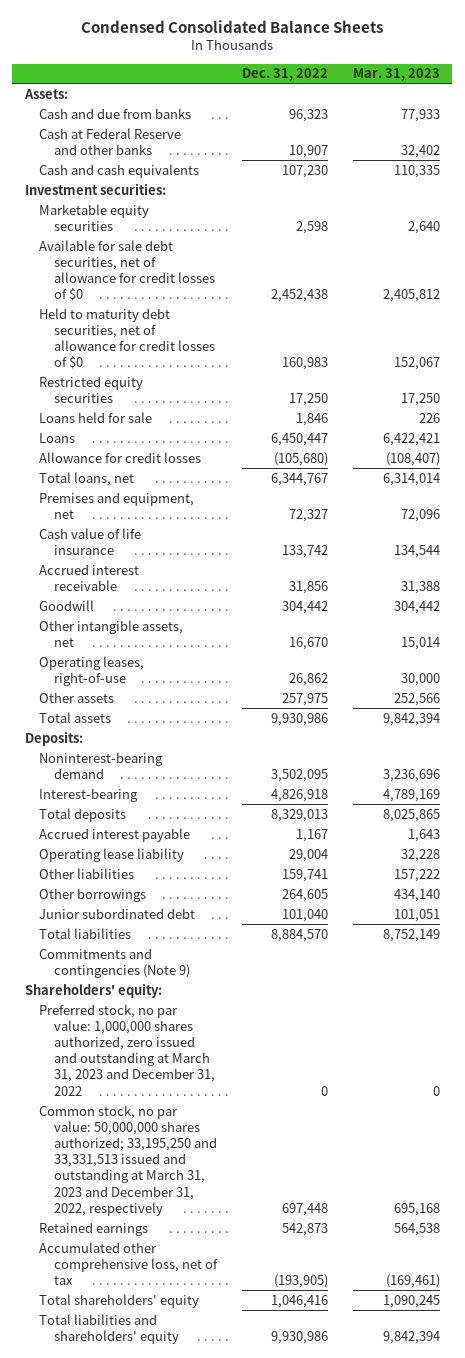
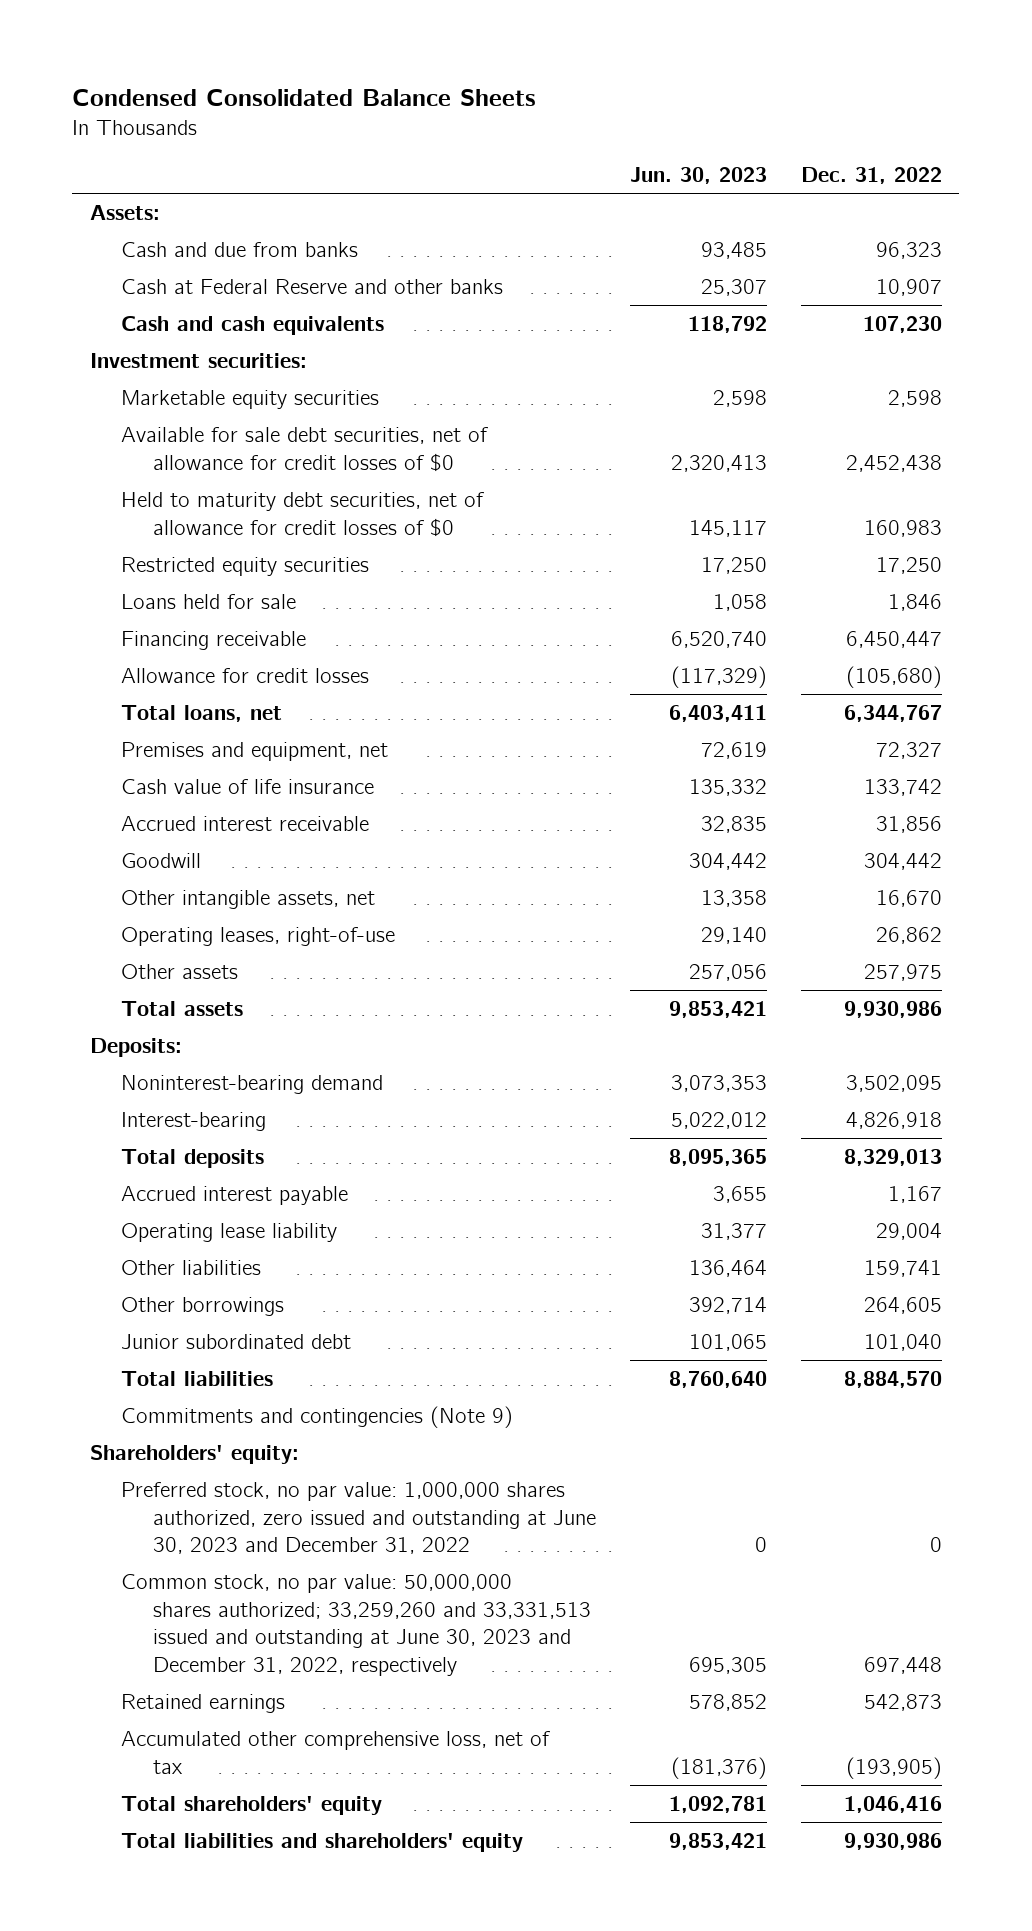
[352,68,440,82] Mar. 31, 2023 -> none
none -> [629,167,767,185] Jun. 30, 2023
[39,432,76,443] Loans -> [121,630,307,650] Financing receivable
[39,1003,215,1096] Preferred stock, no par value: 1,000,000 shares authorized, zero issued and outstanding at March 31, 2023 and December 31, 2022 -> [121,1481,596,1555] Preferred stock, no par value: 1,000,000 shares authorized, zero issued and outstanding at June 30, 2023 and December 31, 2022
[39,1104,217,1216] Common stock, no par value: 50,000,000 shares authorized; 33,195,250 and 33,331,513 issued and outstanding at March 31, 2023 and December 31, 2022, respectively -> [121,1573,591,1676] Common stock, no par value: 50,000,000 shares authorized; 33,259,260 and 33,331,513 issued and outstanding at June 30, 2023 and December 31, 2022, respectively

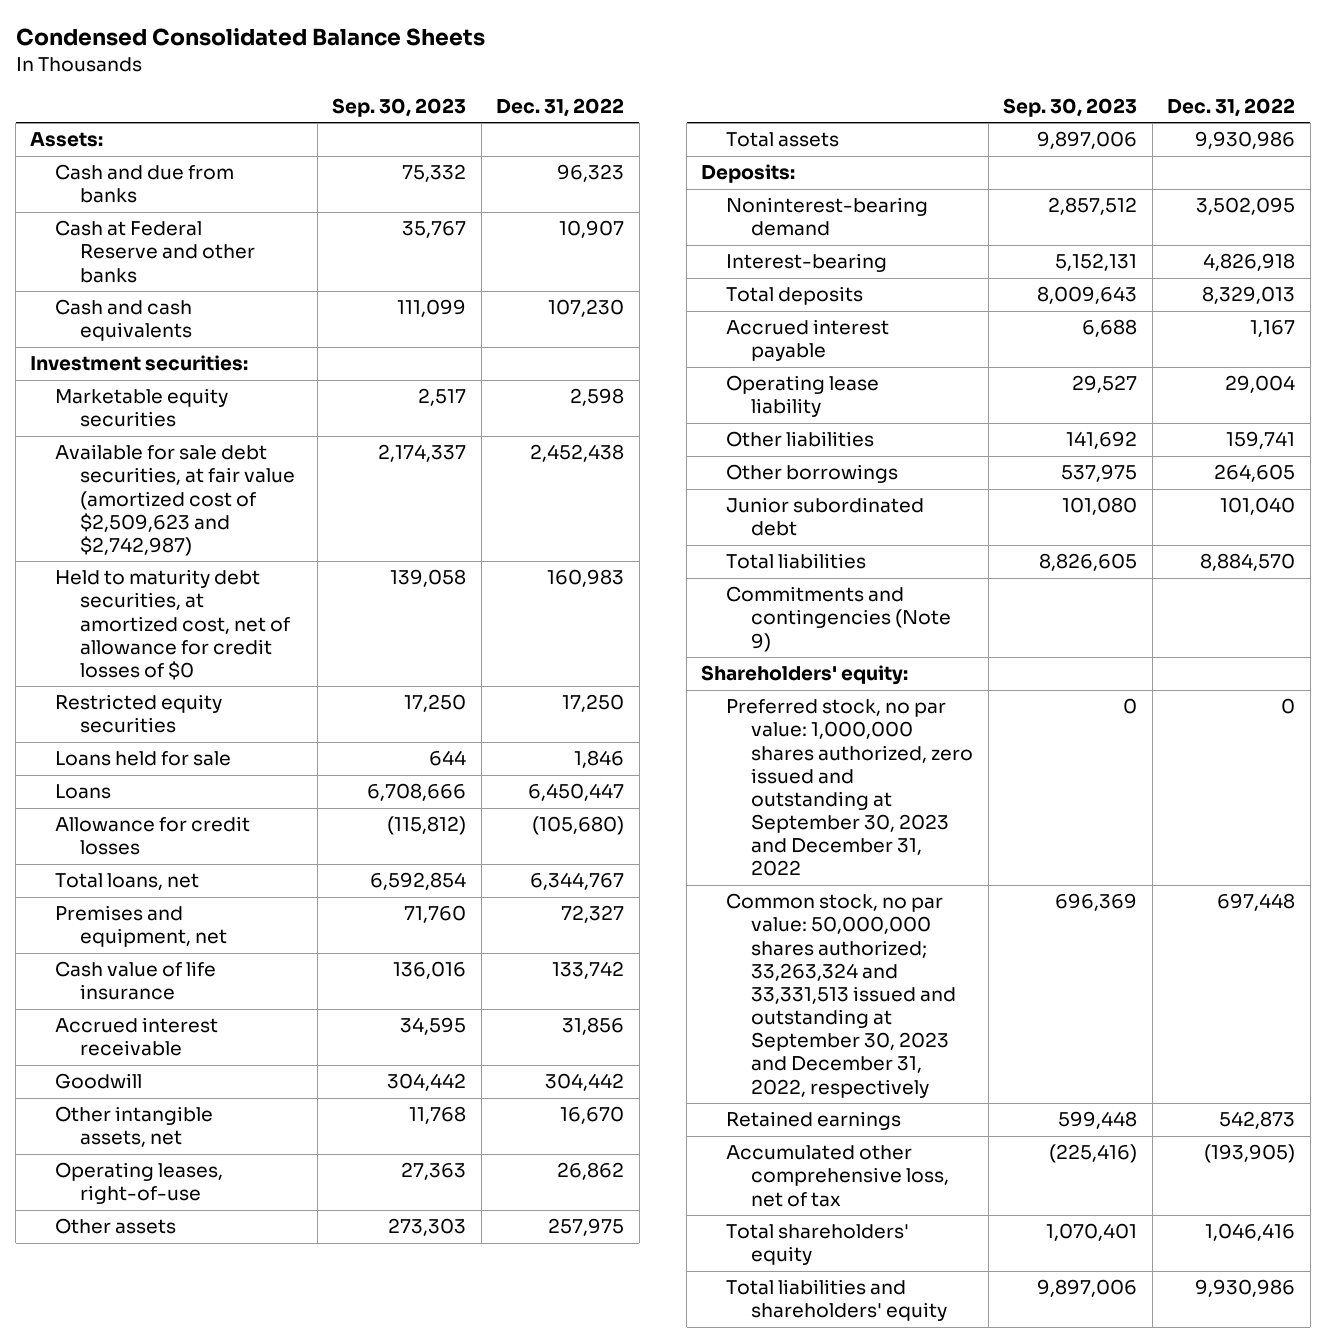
[629,167,767,185] Jun. 30, 2023 -> none
none -> [332,97,467,117] Sep. 30, 2023
[121,426,489,472] Available for sale debt securities, net of allowance for credit losses of $0 -> [55,444,296,556] Available for sale debt securities, at fair value (amortized cost of $2,509,623 and $2,742,987)
[121,491,485,537] Held to maturity debt securities, net of allowance for credit losses of $0 -> [55,569,291,680] Held to maturity debt securities, at amortized cost, net of allowance for credit losses of $0
[121,630,307,650] Financing receivable -> [55,784,112,800] Loans
[121,1481,596,1555] Preferred stock, no par value: 1,000,000 shares authorized, zero issued and outstanding at June 30, 2023 and December 31, 2022 -> [726,699,974,877] Preferred stock, no par value: 1,000,000 shares authorized, zero issued and outstanding at September 30, 2023 and December 31, 2022
[121,1573,591,1676] Common stock, no par value: 50,000,000 shares authorized; 33,259,260 and 33,331,513 issued and outstanding at June 30, 2023 and December 31, 2022, respectively -> [726,893,957,1098] Common stock, no par value: 50,000,000 shares authorized; 33,263,324 and 33,331,513 issued and outstanding at September 30, 2023 and December 31, 2022, respectively

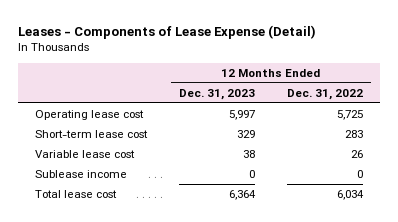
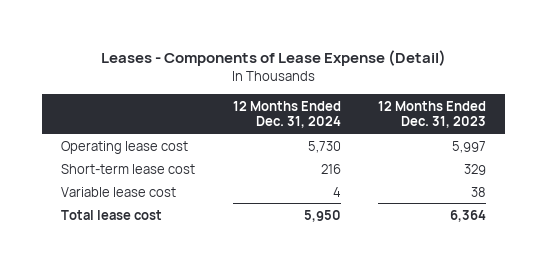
[287,88,364,100] Dec. 31, 2022 -> none
none -> [232,100,341,129] 12 Months Ended Dec. 31, 2024
[34,170,127,179] Sublease income -> none

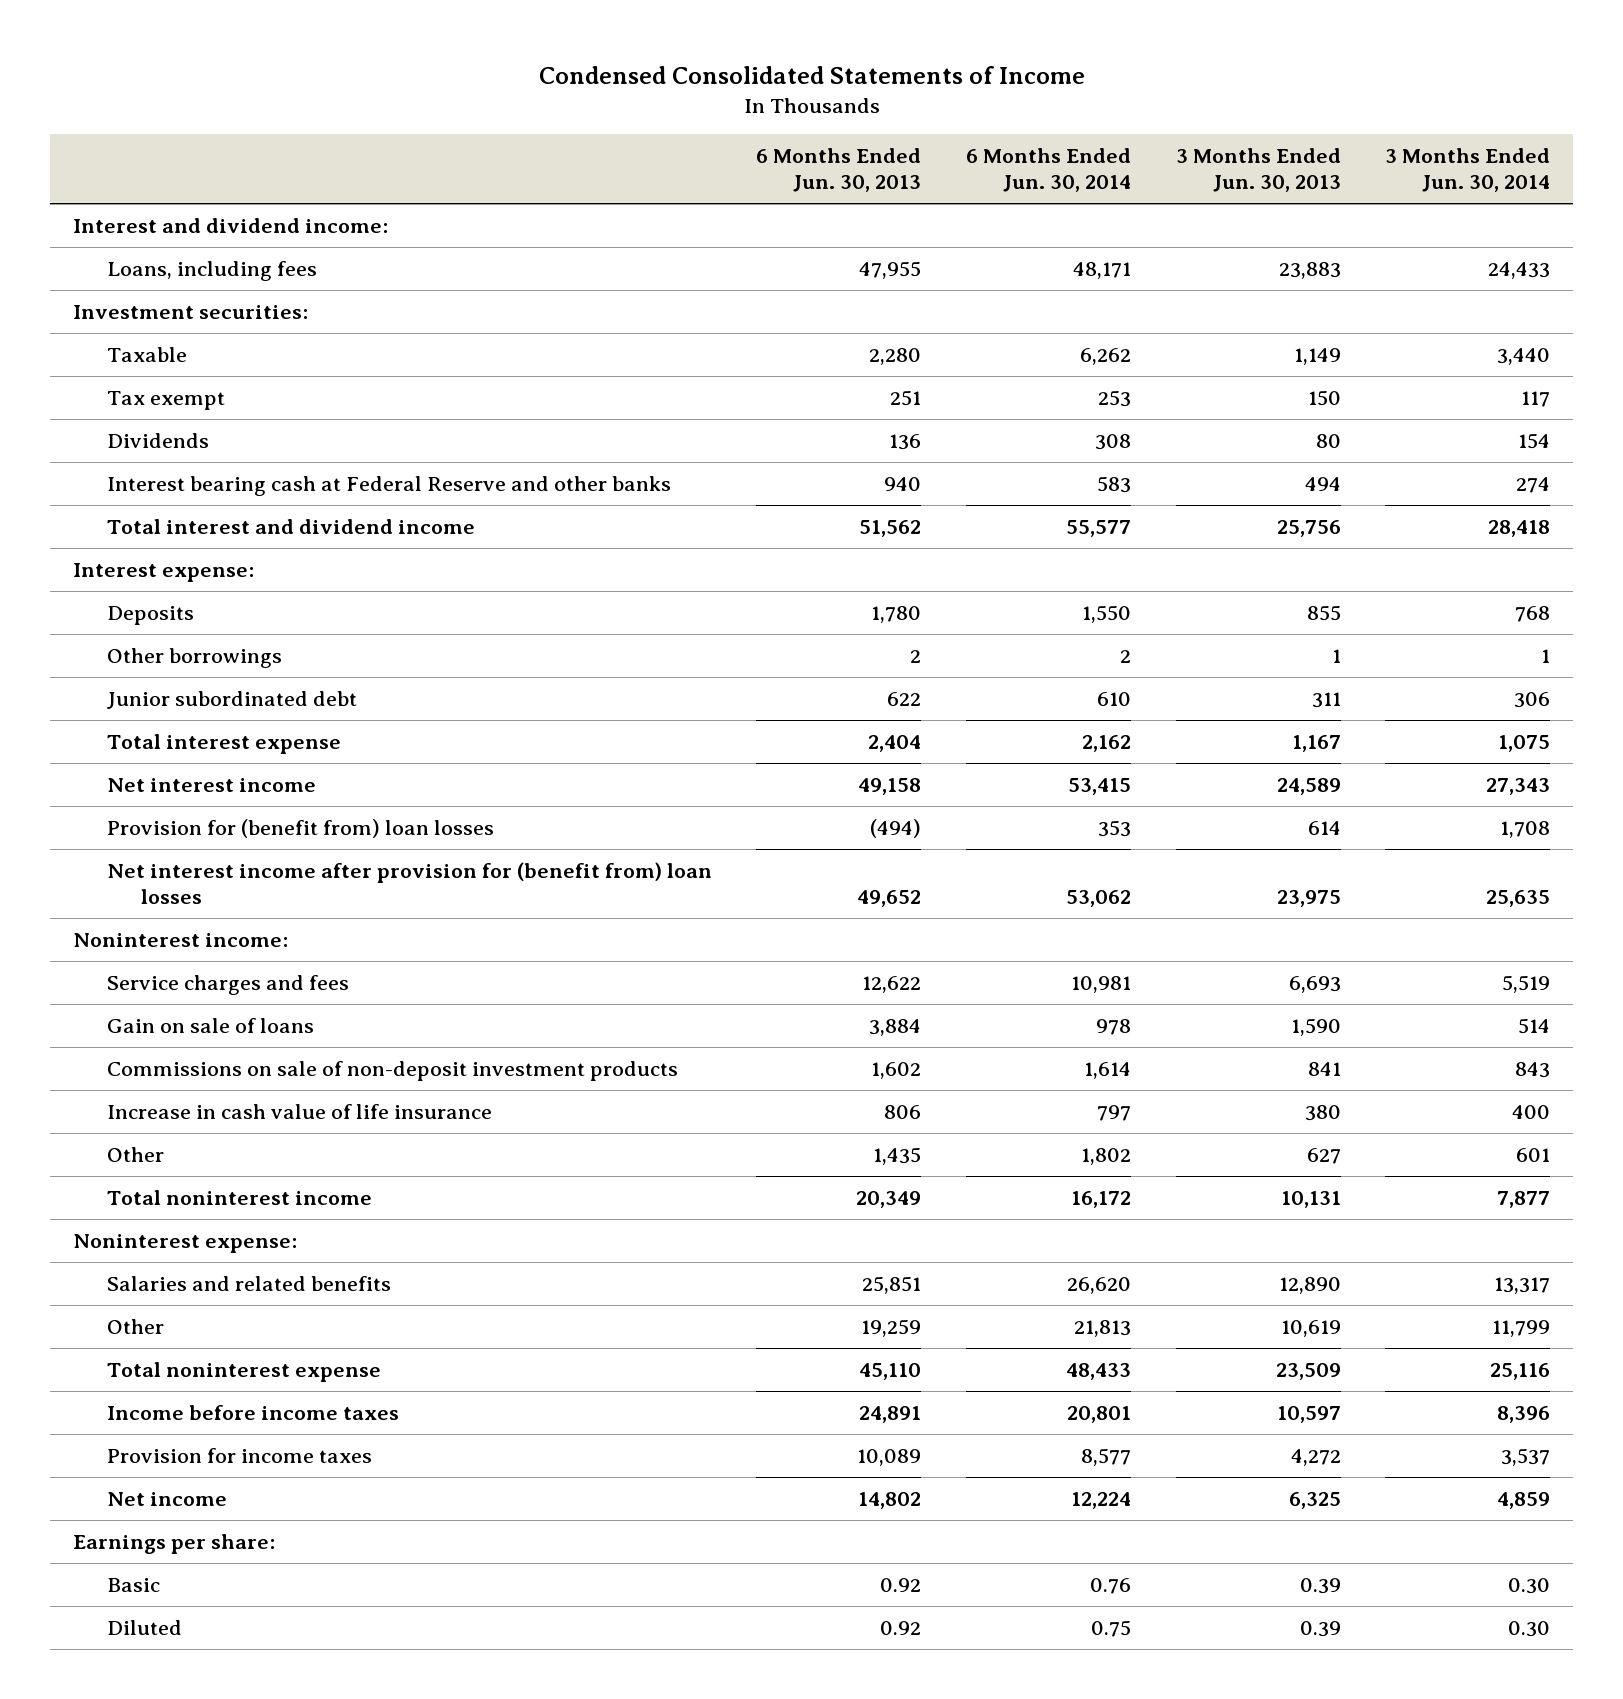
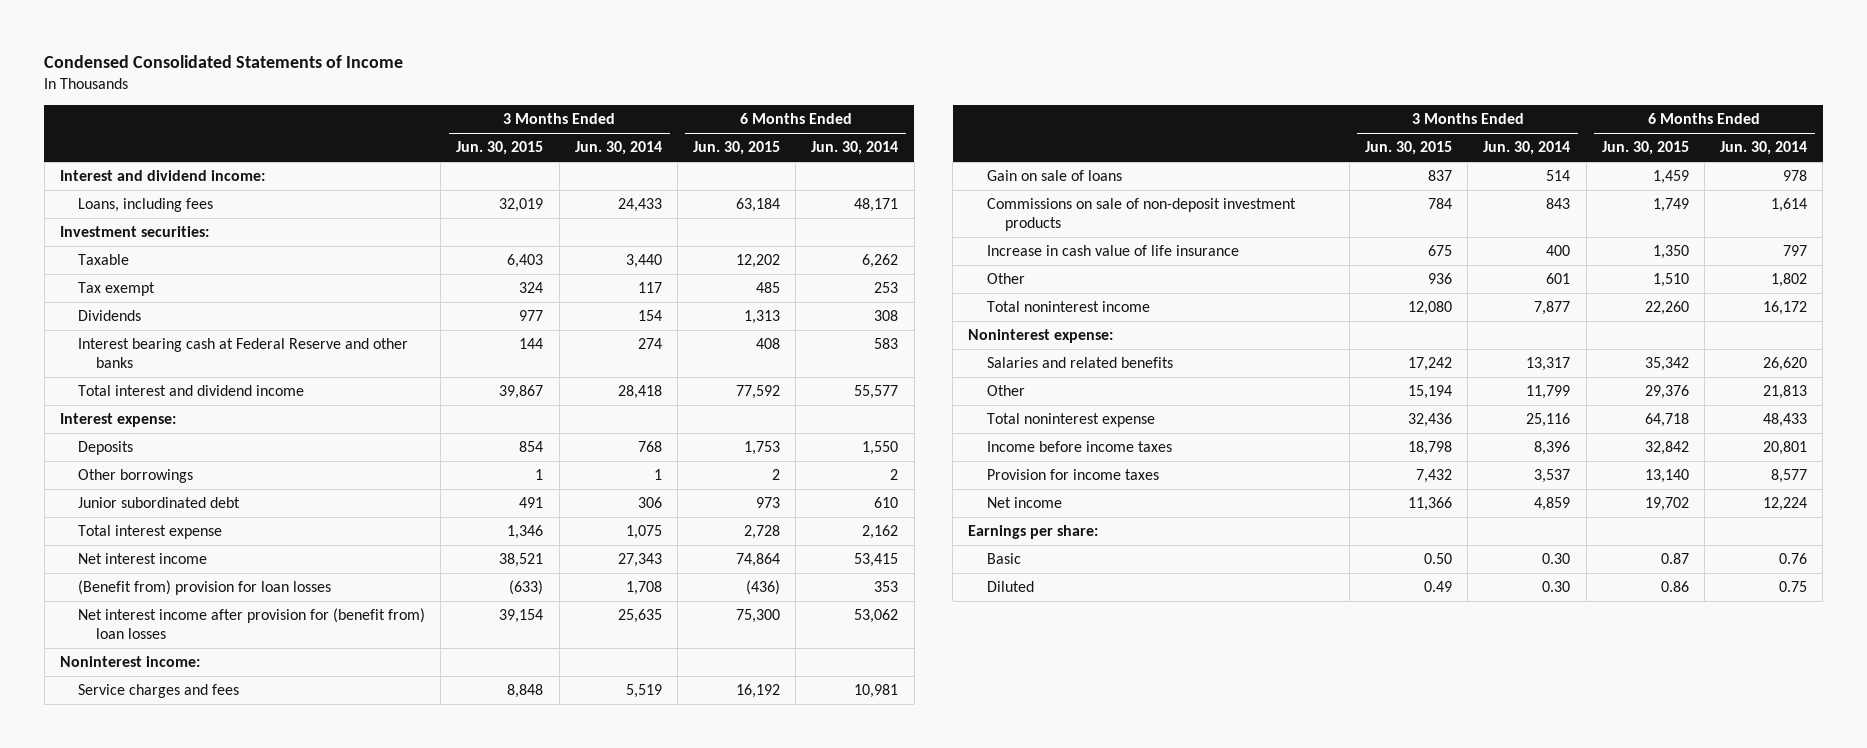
[756,148,922,193] 6 Months Ended Jun. 30, 2013 -> none
[1175,148,1341,193] 3 Months Ended Jun. 30, 2013 -> none
none -> [456,141,544,156] Jun. 30, 2015
none -> [693,141,781,156] Jun. 30, 2015
[106,818,494,838] Provision for (benefit from) loan losses -> [78,580,332,596] (Benefit from) provision for loan losses

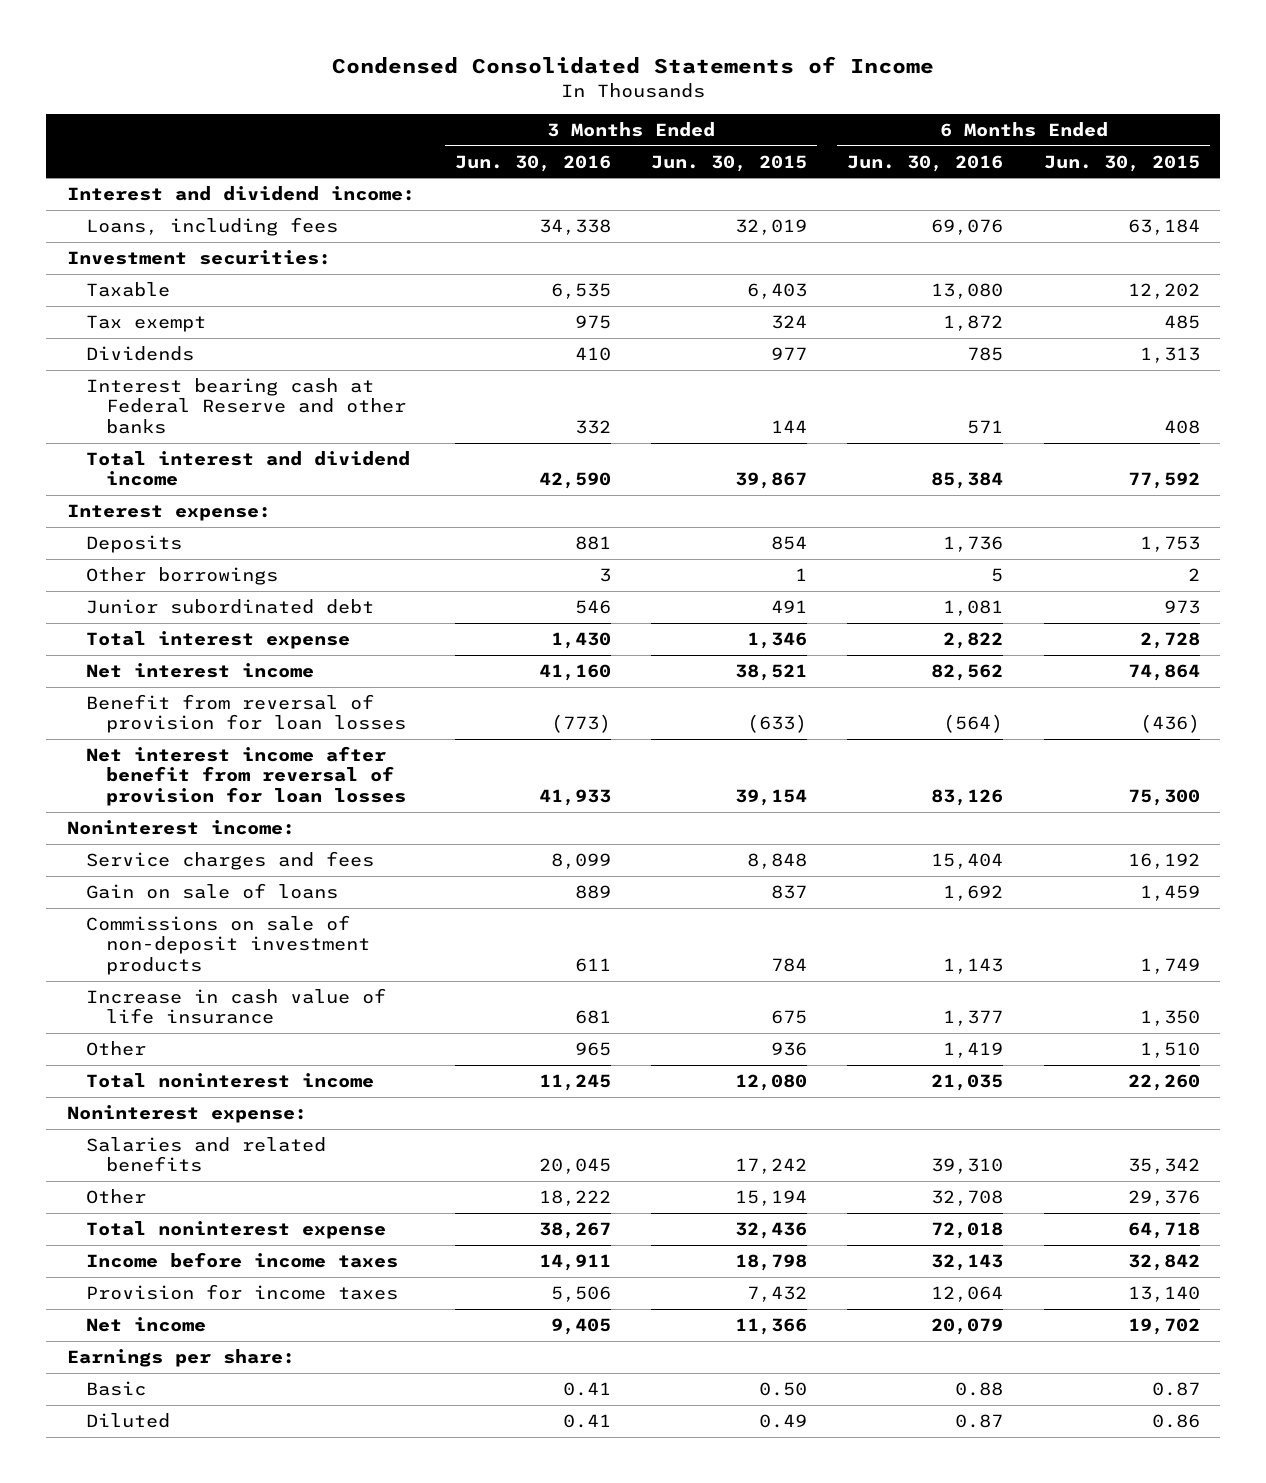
[574,141,662,156] Jun. 30, 2014 -> none
[811,141,899,156] Jun. 30, 2014 -> none
none -> [454,154,611,172] Jun. 30, 2016
none -> [847,154,1004,172] Jun. 30, 2016
[78,580,332,596] (Benefit from) provision for loan losses -> [86,693,406,734] Benefit from reversal of provision for loan losses
[78,608,426,639] Net interest income after provision for (benefit from) loan losses -> [86,745,406,807] Net interest income after benefit from reversal of provision for loan losses

